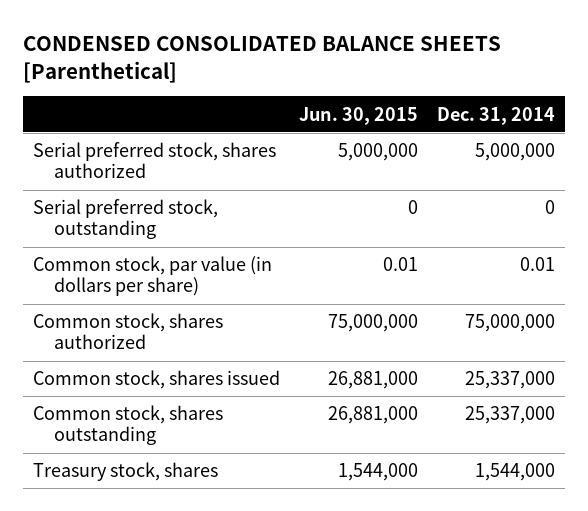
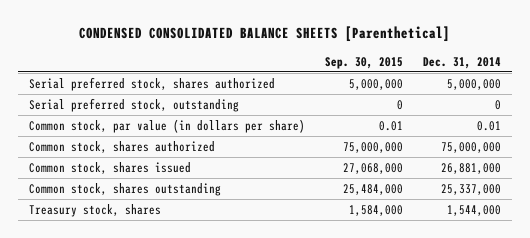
[298,106,418,125] Jun. 30, 2015 -> none
none -> [325,56,404,69] Sep. 30, 2015
[465,371,556,390] 25,337,000 -> [441,163,502,175] 26,881,000

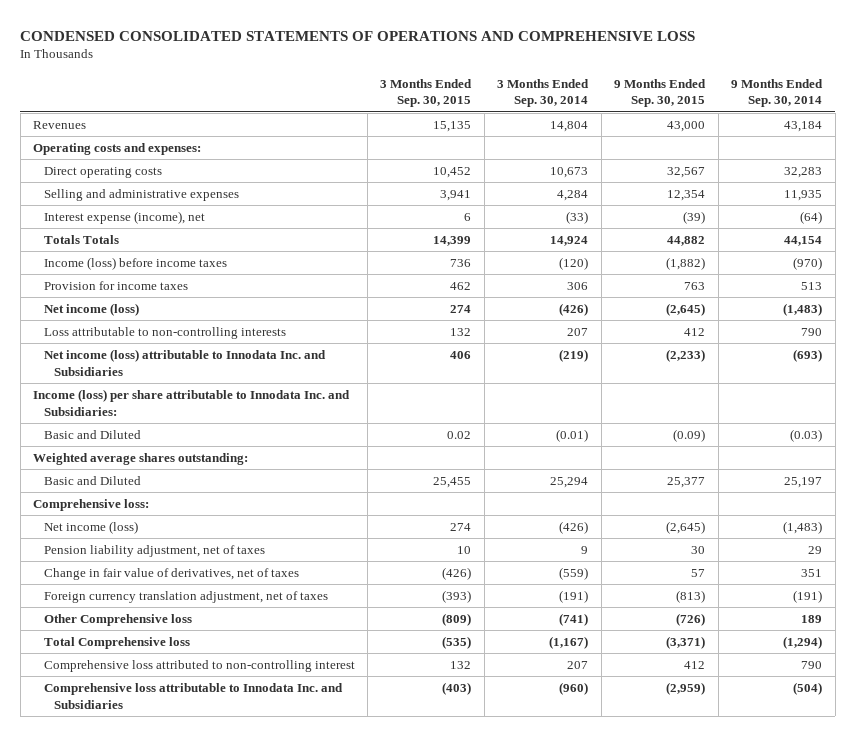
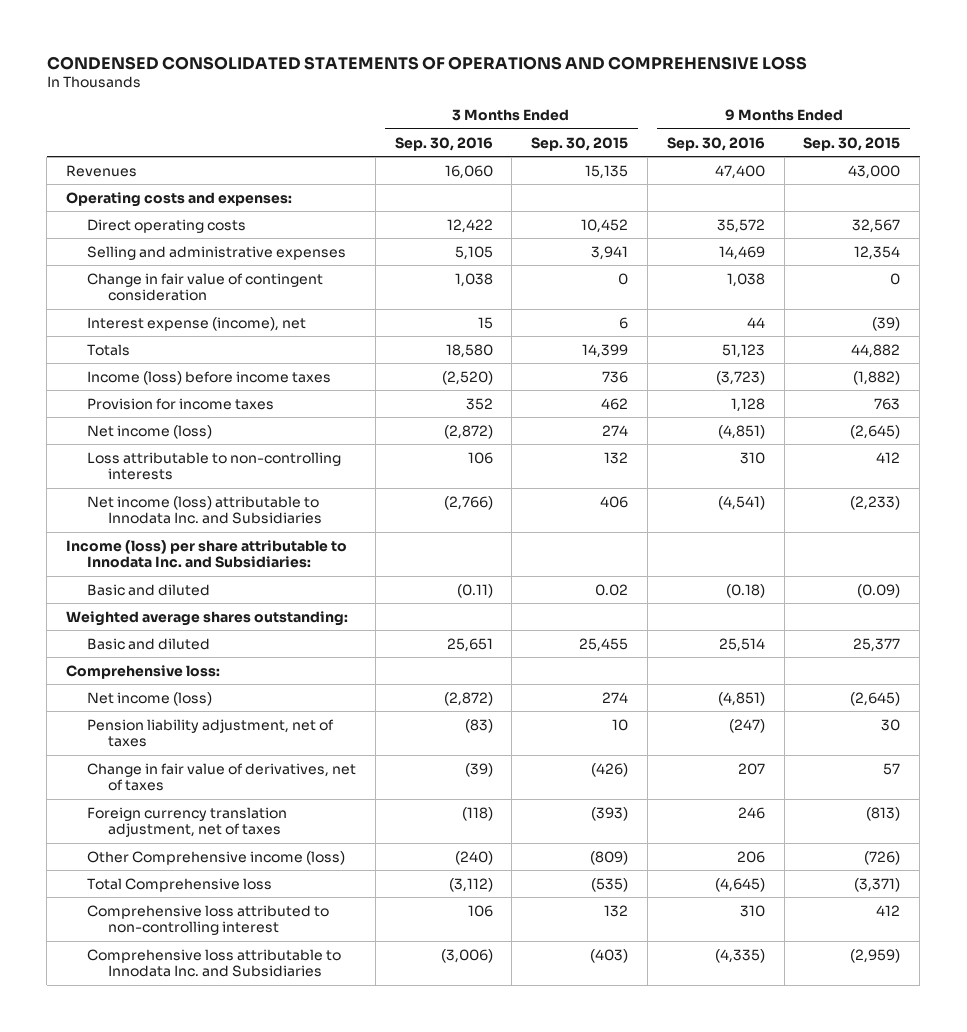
[497,78,590,108] 3 Months Ended Sep. 30, 2014 -> none
[731,78,824,108] 9 Months Ended Sep. 30, 2014 -> none
none -> [394,136,493,151] Sep. 30, 2016
none -> [666,136,765,151] Sep. 30, 2016
none -> [86,272,323,302] Change in fair value of contingent consideration
[43,234,119,244] Totals Totals -> [86,343,130,356] Totals
[43,429,141,439] Basic and Diluted -> [86,583,210,596] Basic and diluted
[43,475,141,485] Basic and Diluted -> [86,637,210,650] Basic and diluted
[43,613,192,626] Other Comprehensive loss -> [86,850,345,865] Other Comprehensive income (loss)

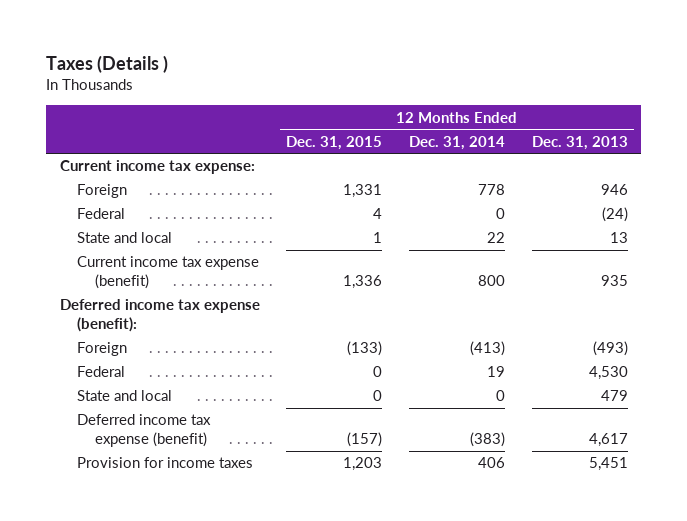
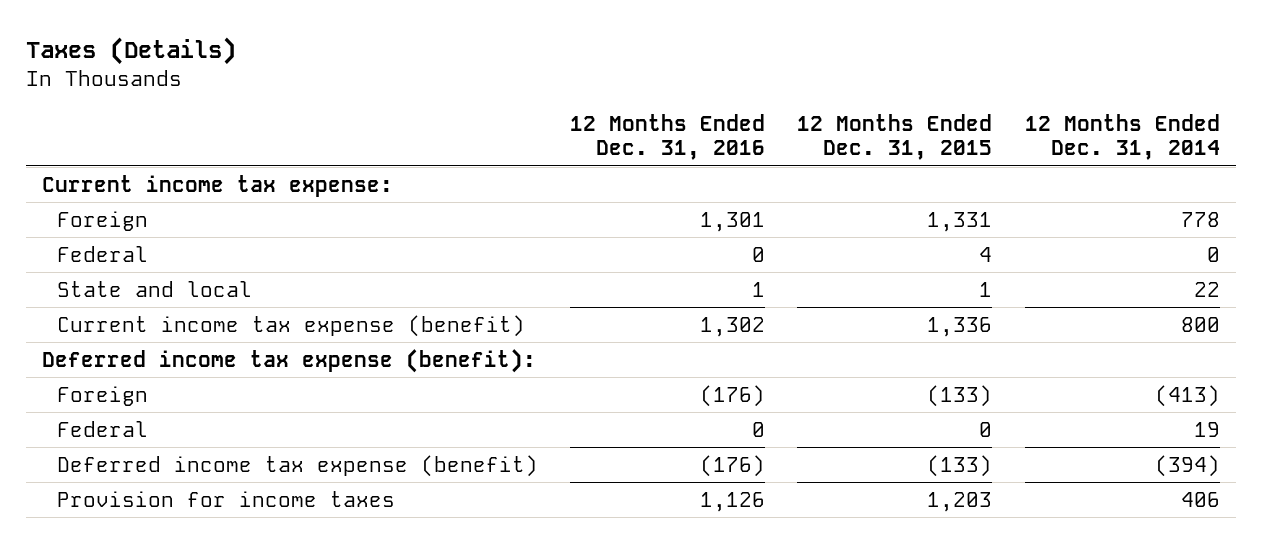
[46,54,169,73] Taxes (Details ) -> [25,36,236,65] Taxes (Details)
[531,135,628,150] Dec. 31, 2013 -> none
none -> [570,114,766,161] 12 Months Ended Dec. 31, 2016
[77,390,173,402] State and local -> none
[347,432,383,448] (157) -> [927,454,993,477] (133)
[469,432,505,448] (383) -> [1154,454,1220,477] (394)

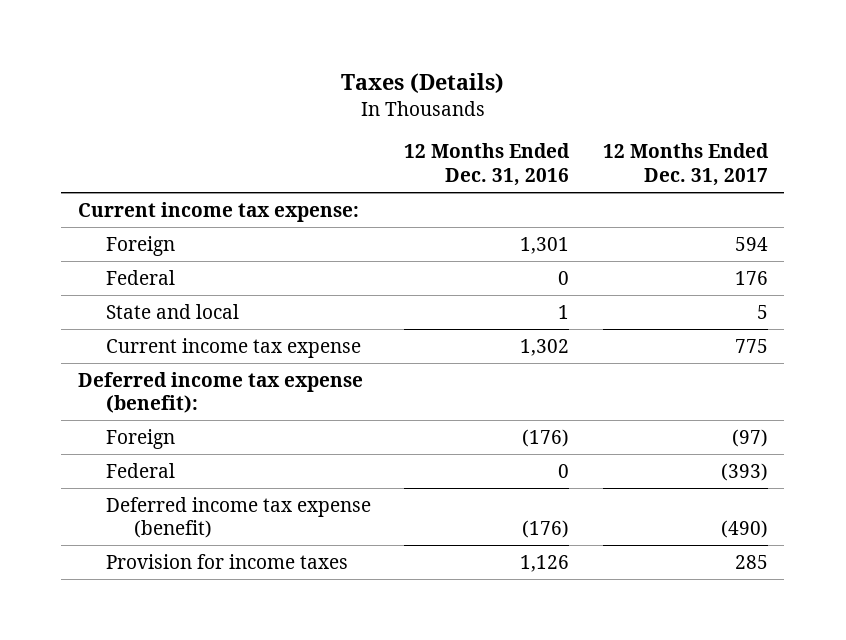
[797,114,993,161] 12 Months Ended Dec. 31, 2015 -> none
[1024,114,1220,161] 12 Months Ended Dec. 31, 2014 -> none
none -> [602,143,769,186] 12 Months Ended Dec. 31, 2017
[56,314,525,337] Current income tax expense (benefit) -> [105,337,361,358] Current income tax expense

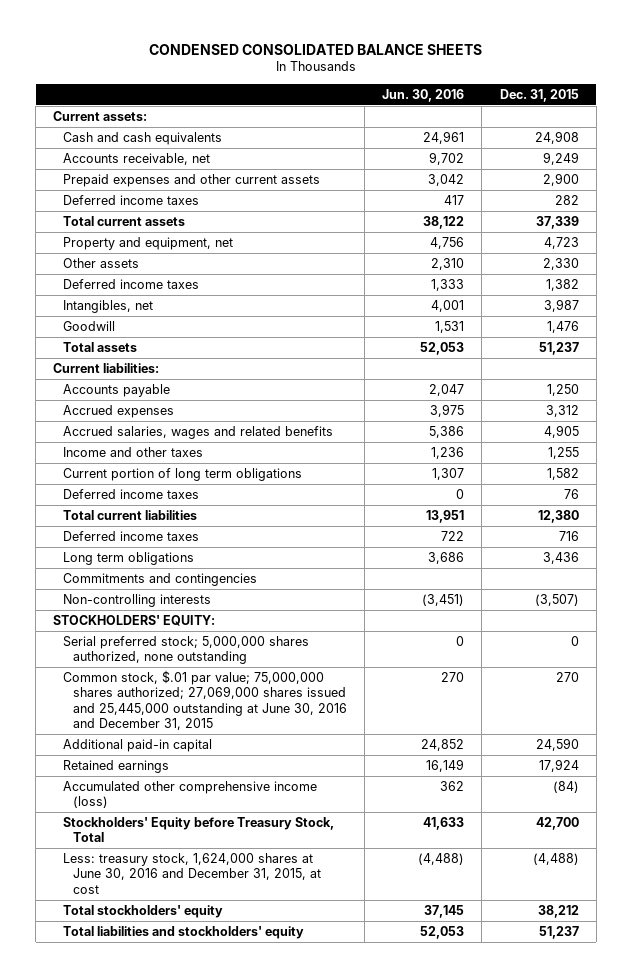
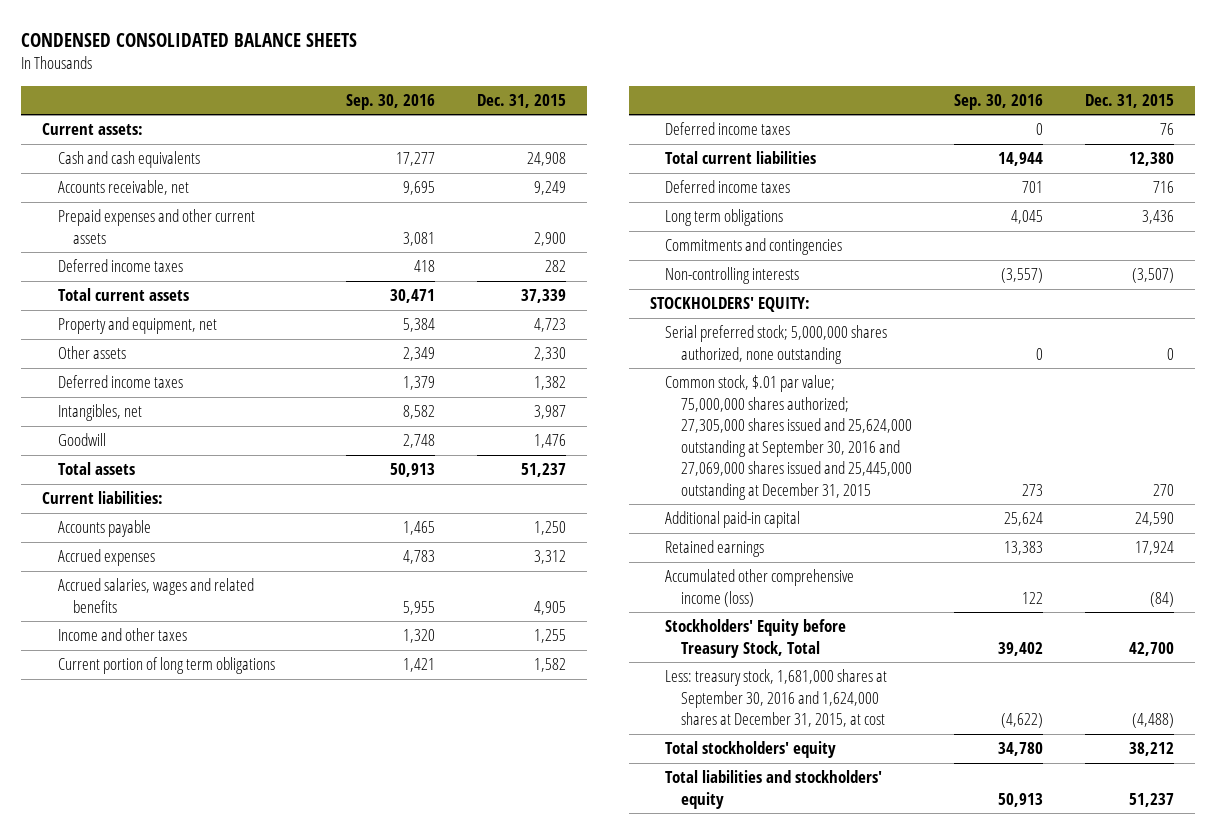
[382,88,465,102] Jun. 30, 2016 -> none
none -> [346,94,436,111] Sep. 30, 2016
[63,670,347,730] Common stock, $.01 par value; 75,000,000 shares authorized; 27,069,000 shares issued and 25,445,000 outstanding at June 30, 2016 and December 31, 2015 -> [665,375,912,500] Common stock, $.01 par value; 75,000,000 shares authorized; 27,305,000 shares issued and 25,624,000 outstanding at September 30, 2016 and 27,069,000 shares issued and 25,445,000 outstanding at December 31, 2015
[63,853,321,894] Less: treasury stock, 1,624,000 shares at June 30, 2016 and December 31, 2015, at cost -> [665,669,888,728] Less: treasury stock, 1,681,000 shares at September 30, 2016 and 1,624,000 shares at December 31, 2015, at cost

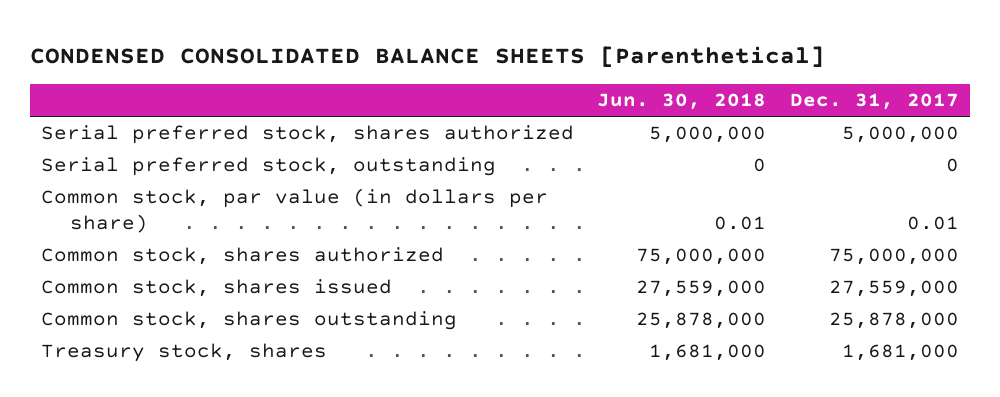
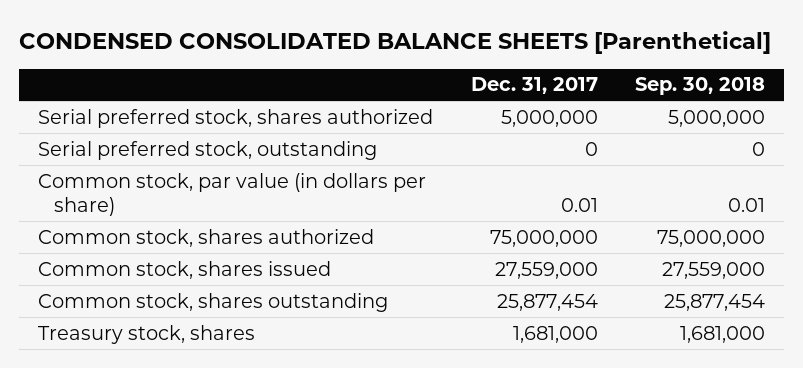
[597,93,767,111] Jun. 30, 2018 -> none
none -> [635,77,766,96] Sep. 30, 2018
[828,312,959,330] 25,878,000 -> [496,293,598,311] 25,877,454

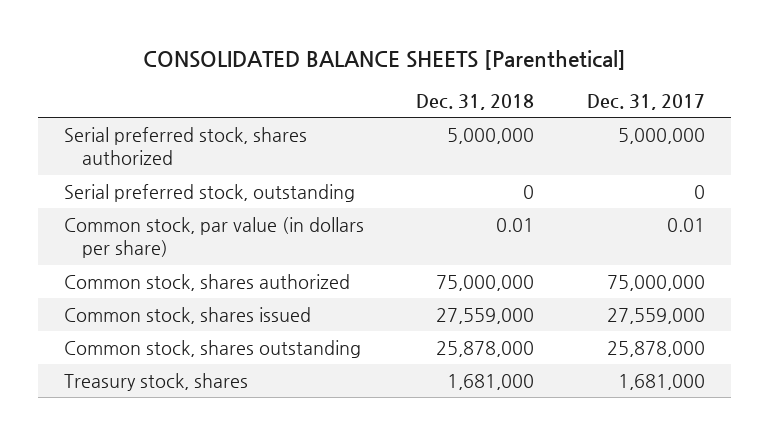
[19,31,772,55] CONDENSED CONSOLIDATED BALANCE SHEETS [Parenthetical] -> [143,49,627,70] CONSOLIDATED BALANCE SHEETS [Parenthetical]
[635,77,766,96] Sep. 30, 2018 -> none
none -> [416,93,535,110] Dec. 31, 2018
[496,293,598,311] 25,877,454 -> [606,340,705,357] 25,878,000

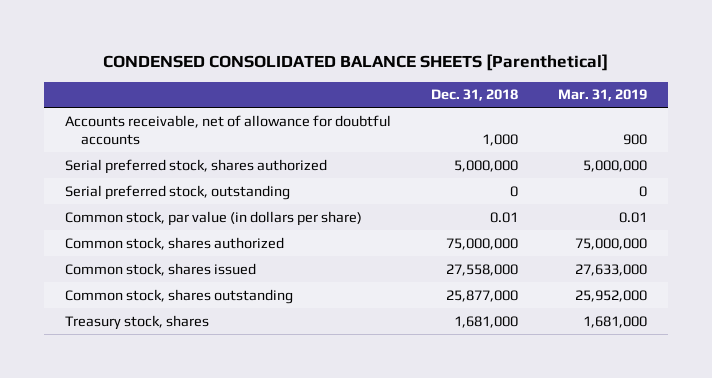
[143,49,627,70] CONSOLIDATED BALANCE SHEETS [Parenthetical] -> [102,53,608,71] CONDENSED CONSOLIDATED BALANCE SHEETS [Parenthetical]
[586,93,705,110] Dec. 31, 2017 -> none
none -> [558,89,648,102] Mar. 31, 2019
none -> [64,114,391,145] Accounts receivable, net of allowance for doubtful accounts
[436,307,535,324] 27,559,000 -> [445,263,518,276] 27,558,000
[436,340,535,357] 25,878,000 -> [445,289,518,302] 25,877,000

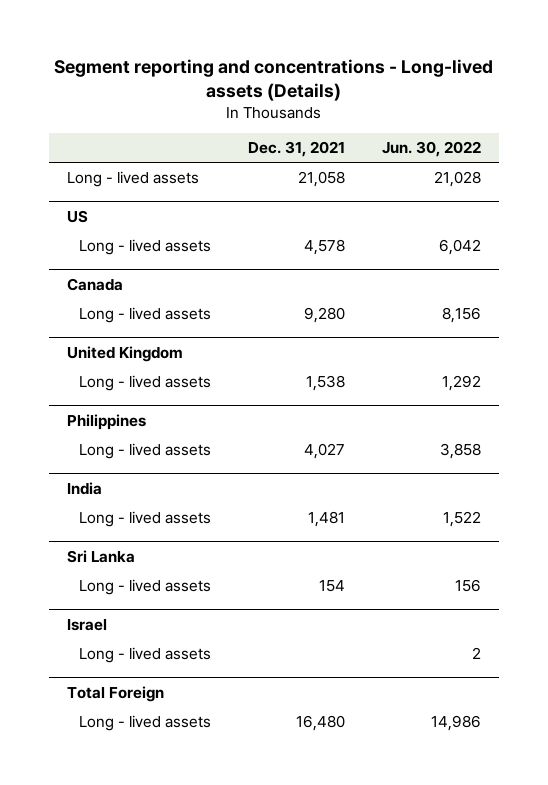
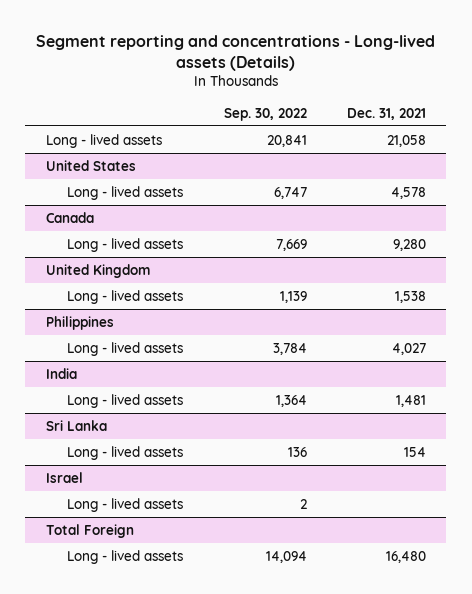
[381,141,481,158] Jun. 30, 2022 -> none
none -> [223,107,307,121] Sep. 30, 2022
[67,209,89,223] US -> [45,159,136,171] United States

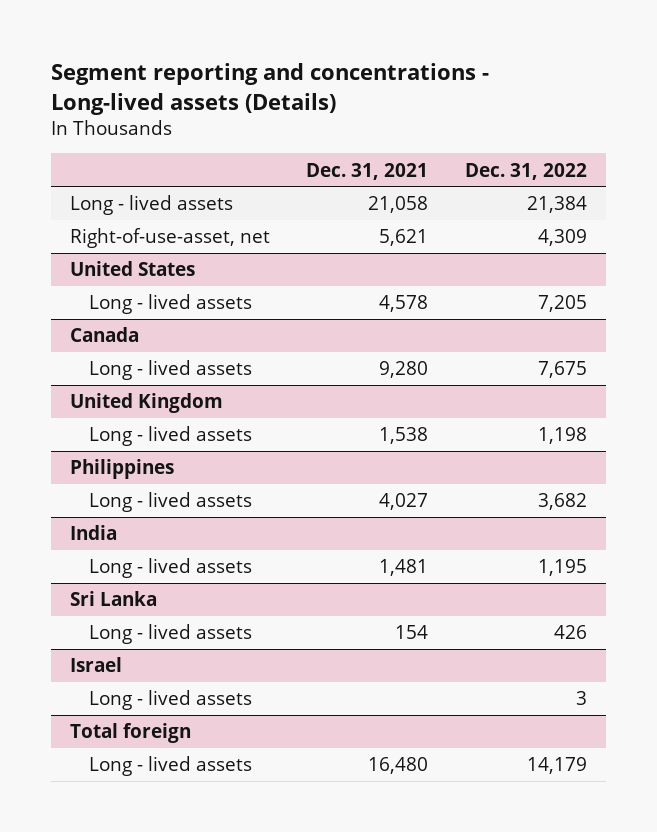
[223,107,307,121] Sep. 30, 2022 -> none
none -> [465,162,588,180] Dec. 31, 2022
none -> [69,228,270,249] Right-of-use-asset, net
[45,523,134,538] Total Foreign -> [69,723,191,744] Total foreign

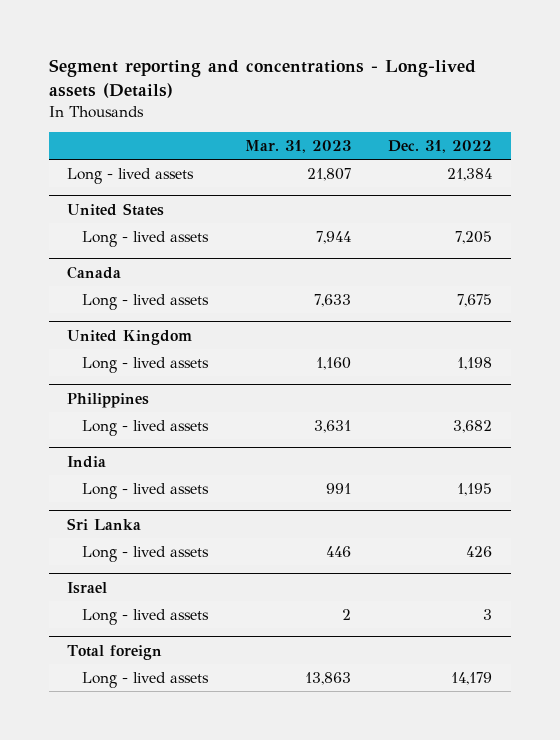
[306,162,429,180] Dec. 31, 2021 -> none
none -> [245,140,352,154] Mar. 31, 2023
[69,228,270,249] Right-of-use-asset, net -> none

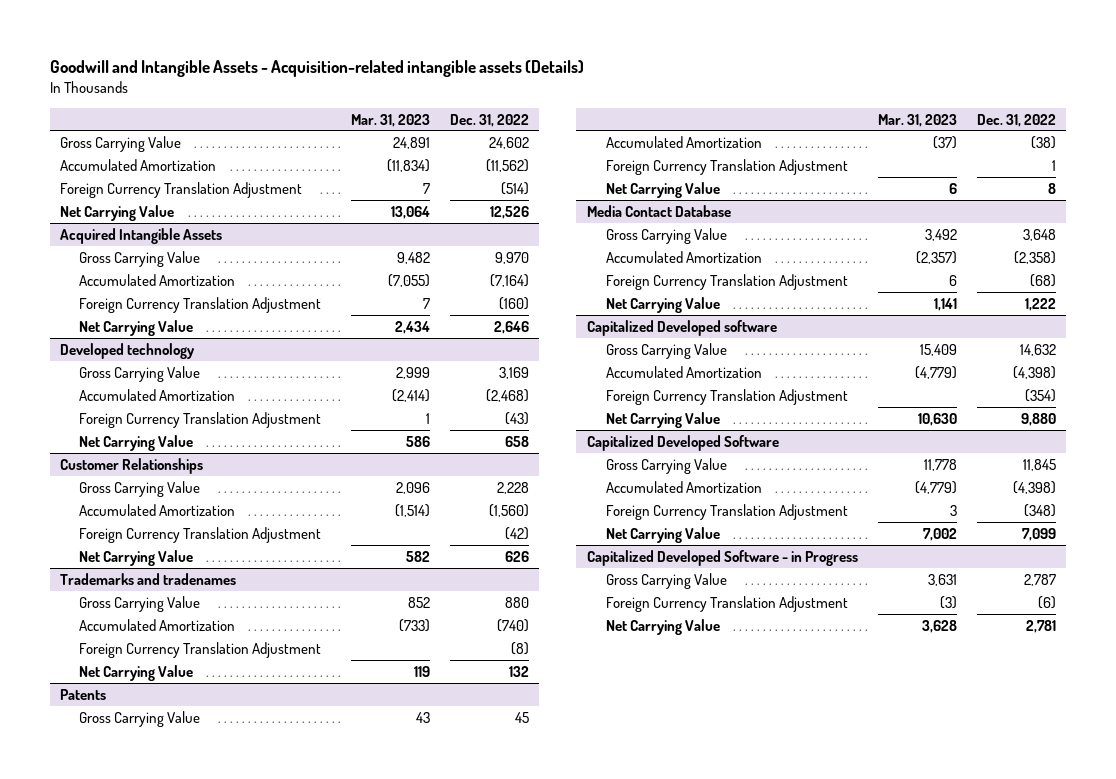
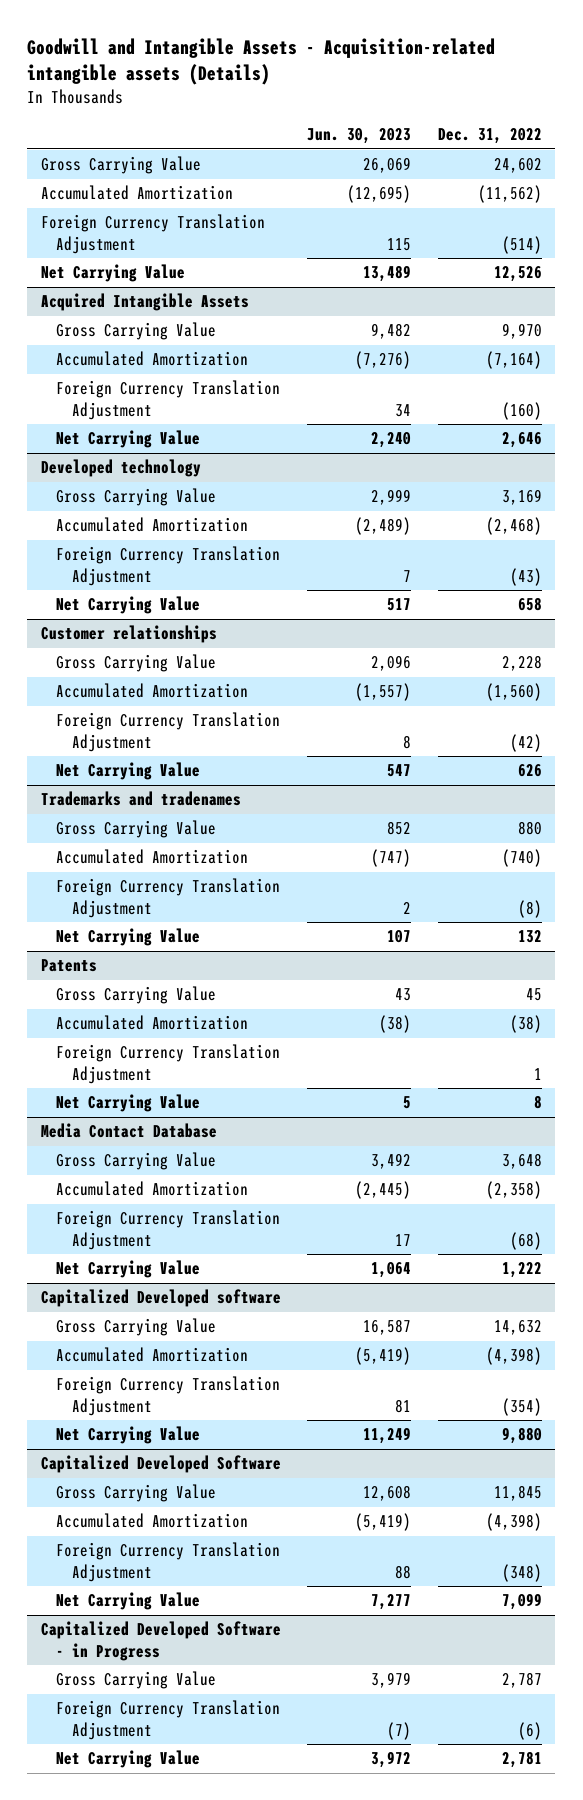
[351,113,431,127] Mar. 31, 2023 -> none
none -> [307,128,412,145] Jun. 30, 2023
[59,457,203,474] Customer Relationships -> [40,625,217,644] Customer relationships

